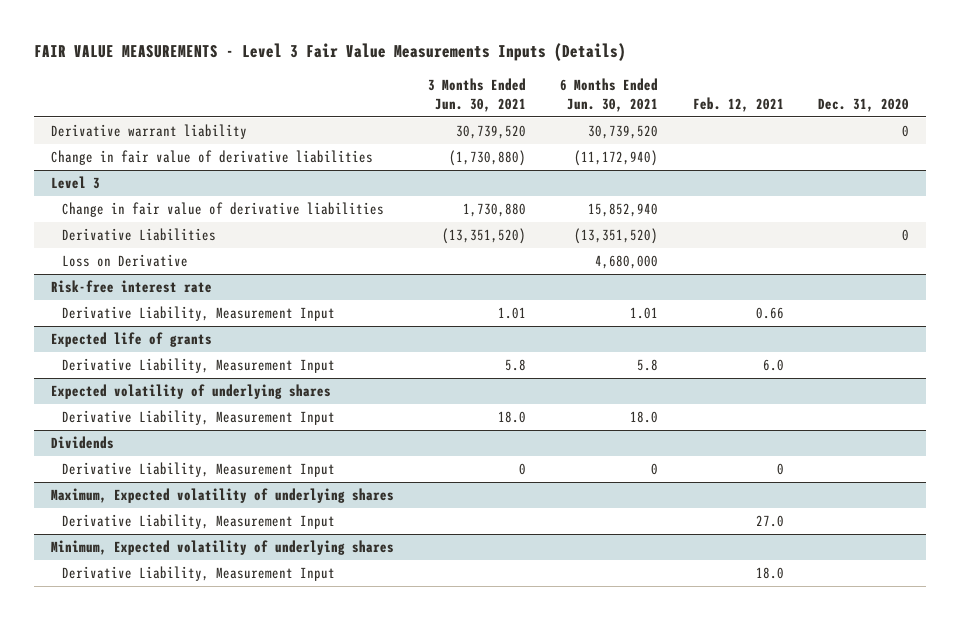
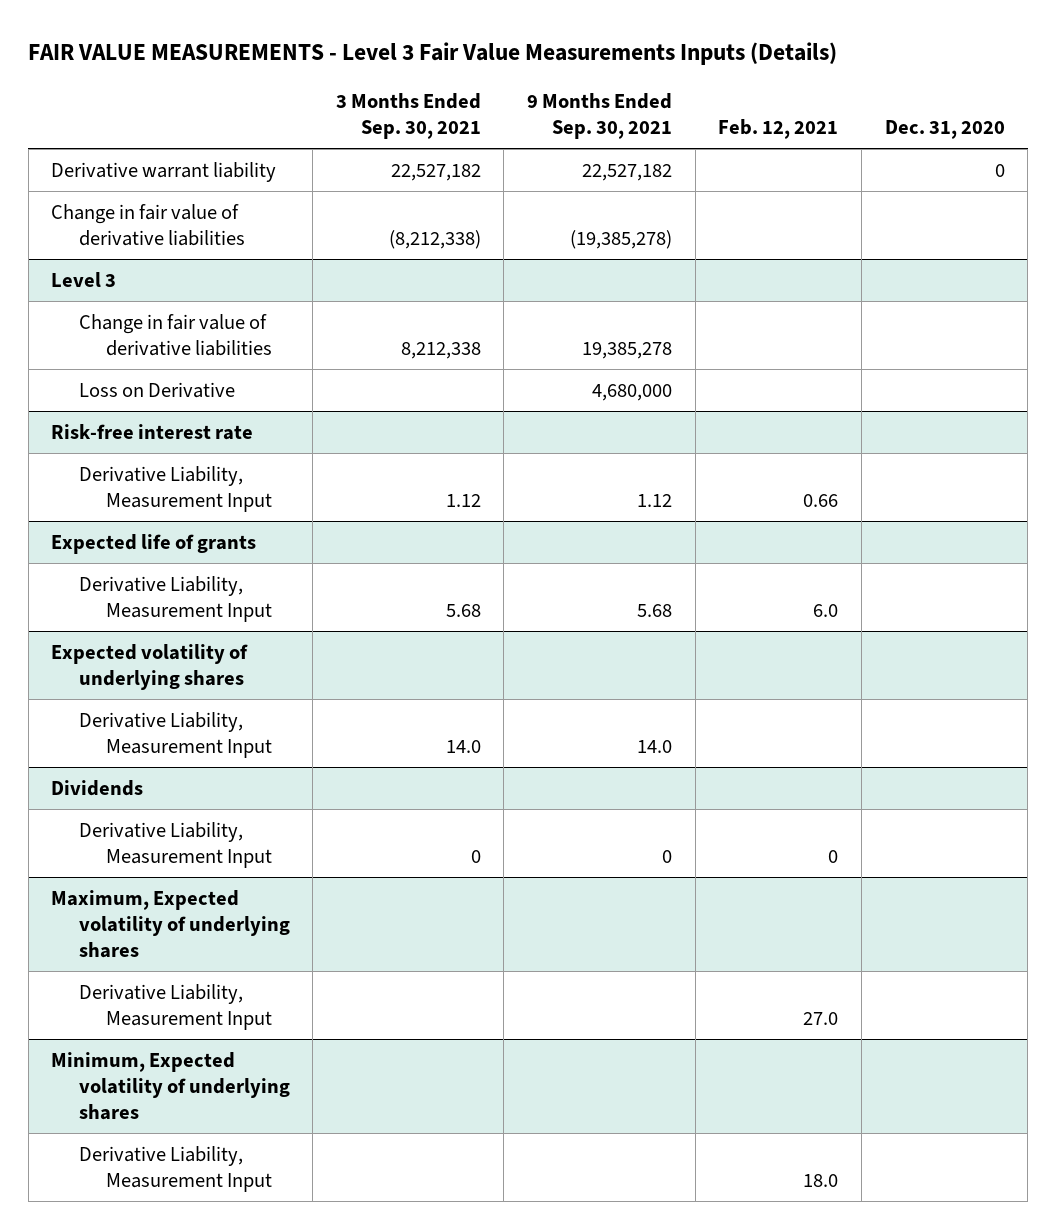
[428,77,527,112] 3 Months Ended Jun. 30, 2021 -> none
[560,77,659,112] 6 Months Ended Jun. 30, 2021 -> none
none -> [335,92,481,139] 3 Months Ended Sep. 30, 2021
none -> [527,92,673,139] 9 Months Ended Sep. 30, 2021
[61,228,216,242] Derivative Liabilities -> none

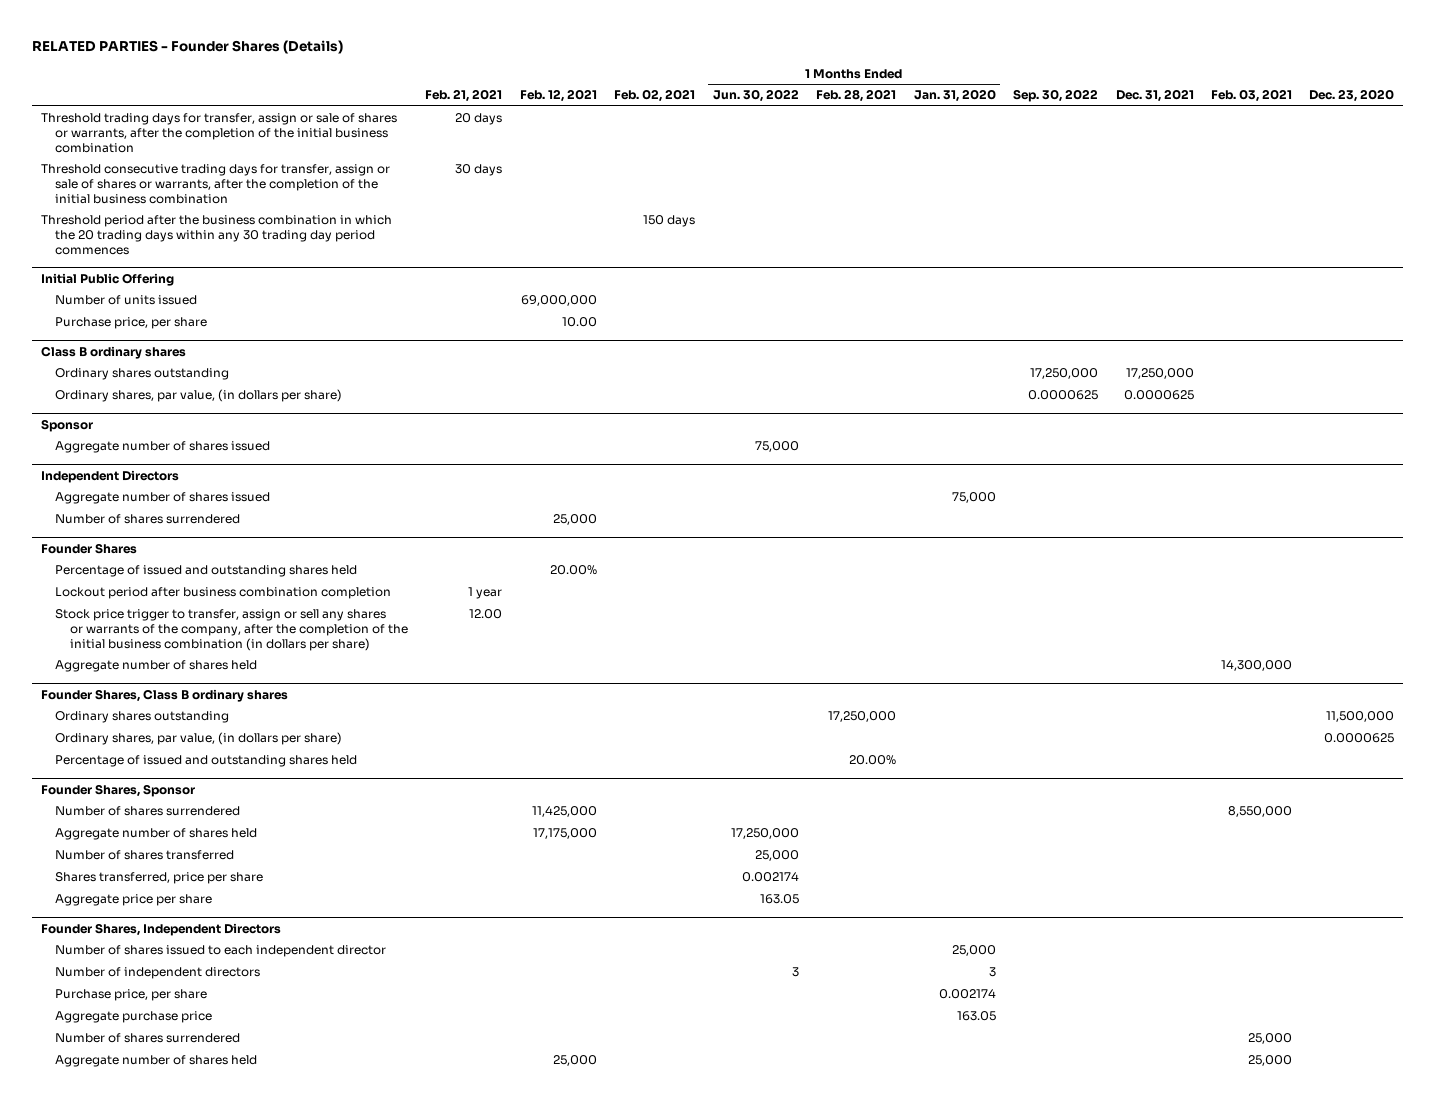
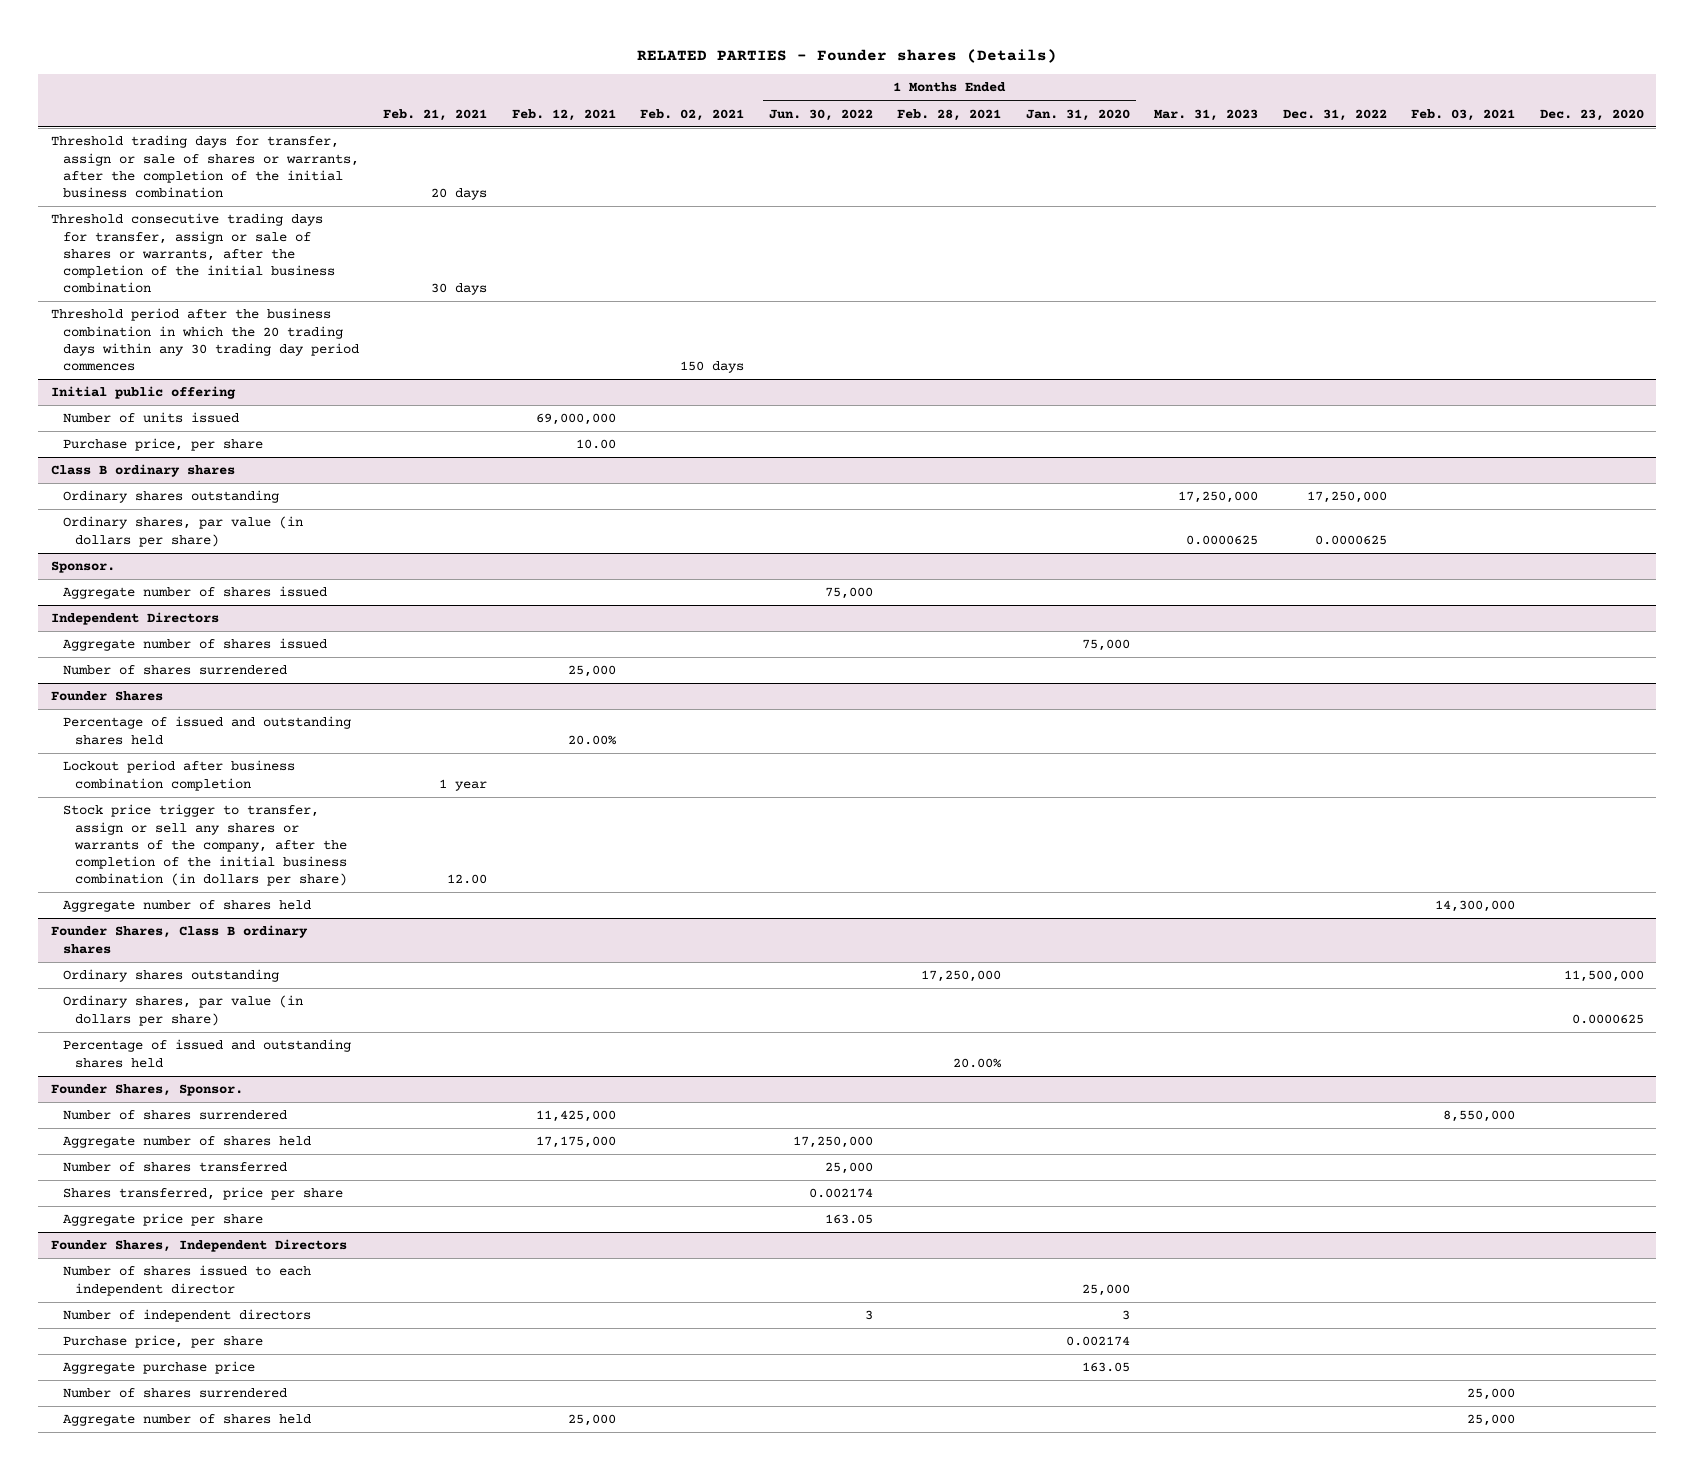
[32,39,344,54] RELATED PARTIES - Founder Shares (Details) -> [637,48,1058,63] RELATED PARTIES - Founder shares (Details)
[1013,89,1099,103] Sep. 30, 2022 -> none
[1115,89,1194,103] Dec. 31, 2021 -> none
none -> [1154,108,1259,121] Mar. 31, 2023
none -> [1282,108,1387,121] Dec. 31, 2022
[41,272,175,286] Initial Public Offering -> [50,386,236,400] Initial public offering
[55,389,343,403] Ordinary shares, par value, (in dollars per share) -> [63,516,304,547] Ordinary shares, par value (in dollars per share)
[41,418,94,432] Sponsor -> [50,561,115,574] Sponsor.
[55,732,343,746] Ordinary shares, par value, (in dollars per share) -> [63,995,304,1026] Ordinary shares, par value (in dollars per share)
[41,783,196,797] Founder Shares, Sponsor -> [50,1084,243,1097] Founder Shares, Sponsor.

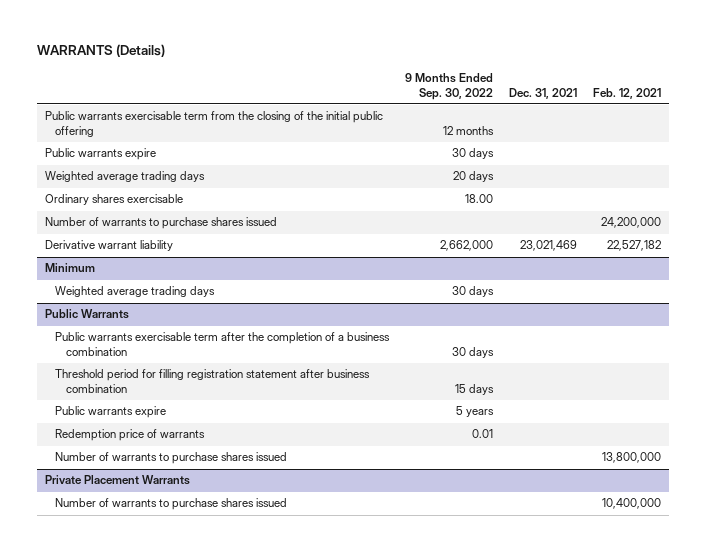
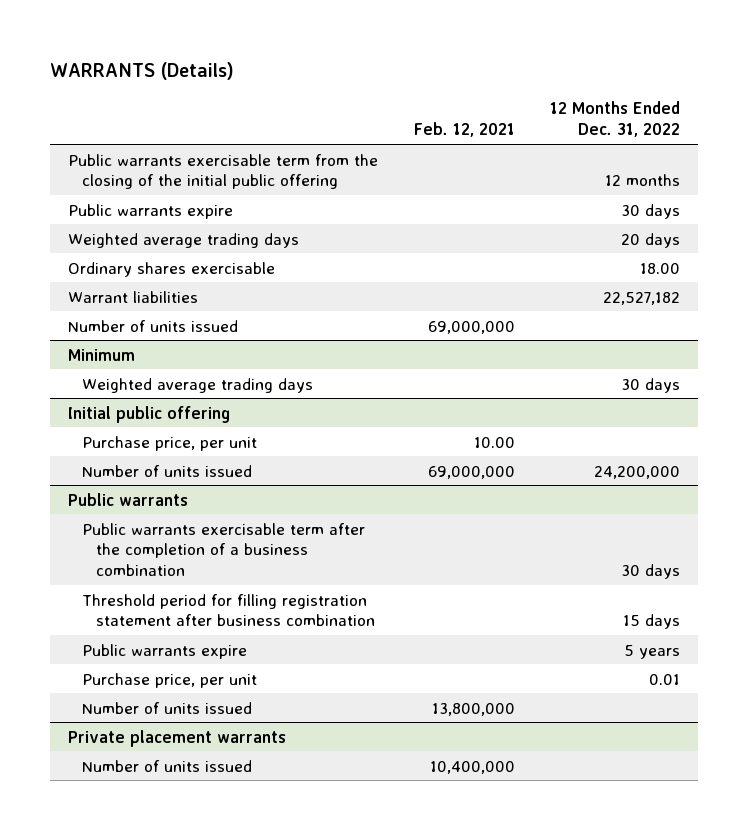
[405,72,494,100] 9 Months Ended Sep. 30, 2022 -> none
[508,87,577,99] Dec. 31, 2021 -> none
none -> [550,101,681,138] 12 Months Ended Dec. 31, 2022
[44,217,277,230] Number of warrants to purchase shares issued -> none
[44,240,173,252] Derivative warrant liability -> none
none -> [67,290,198,303] Warrant liabilities
none -> [67,319,238,332] Number of units issued
none -> [67,405,230,423] Initial public offering
none -> [82,435,258,451] Purchase price, per unit
none -> [82,464,253,477] Number of units issued
[44,309,129,320] Public Warrants -> [67,492,188,506] Public warrants
[55,429,206,442] Redemption price of warrants -> none
[55,498,288,511] Number of warrants to purchase shares issued -> none
none -> [82,672,258,688] Purchase price, per unit
[55,452,288,465] Number of warrants to purchase shares issued -> [82,701,253,714] Number of units issued
[44,475,190,486] Private Placement Warrants -> [67,729,286,747] Private placement warrants
none -> [82,759,253,772] Number of units issued

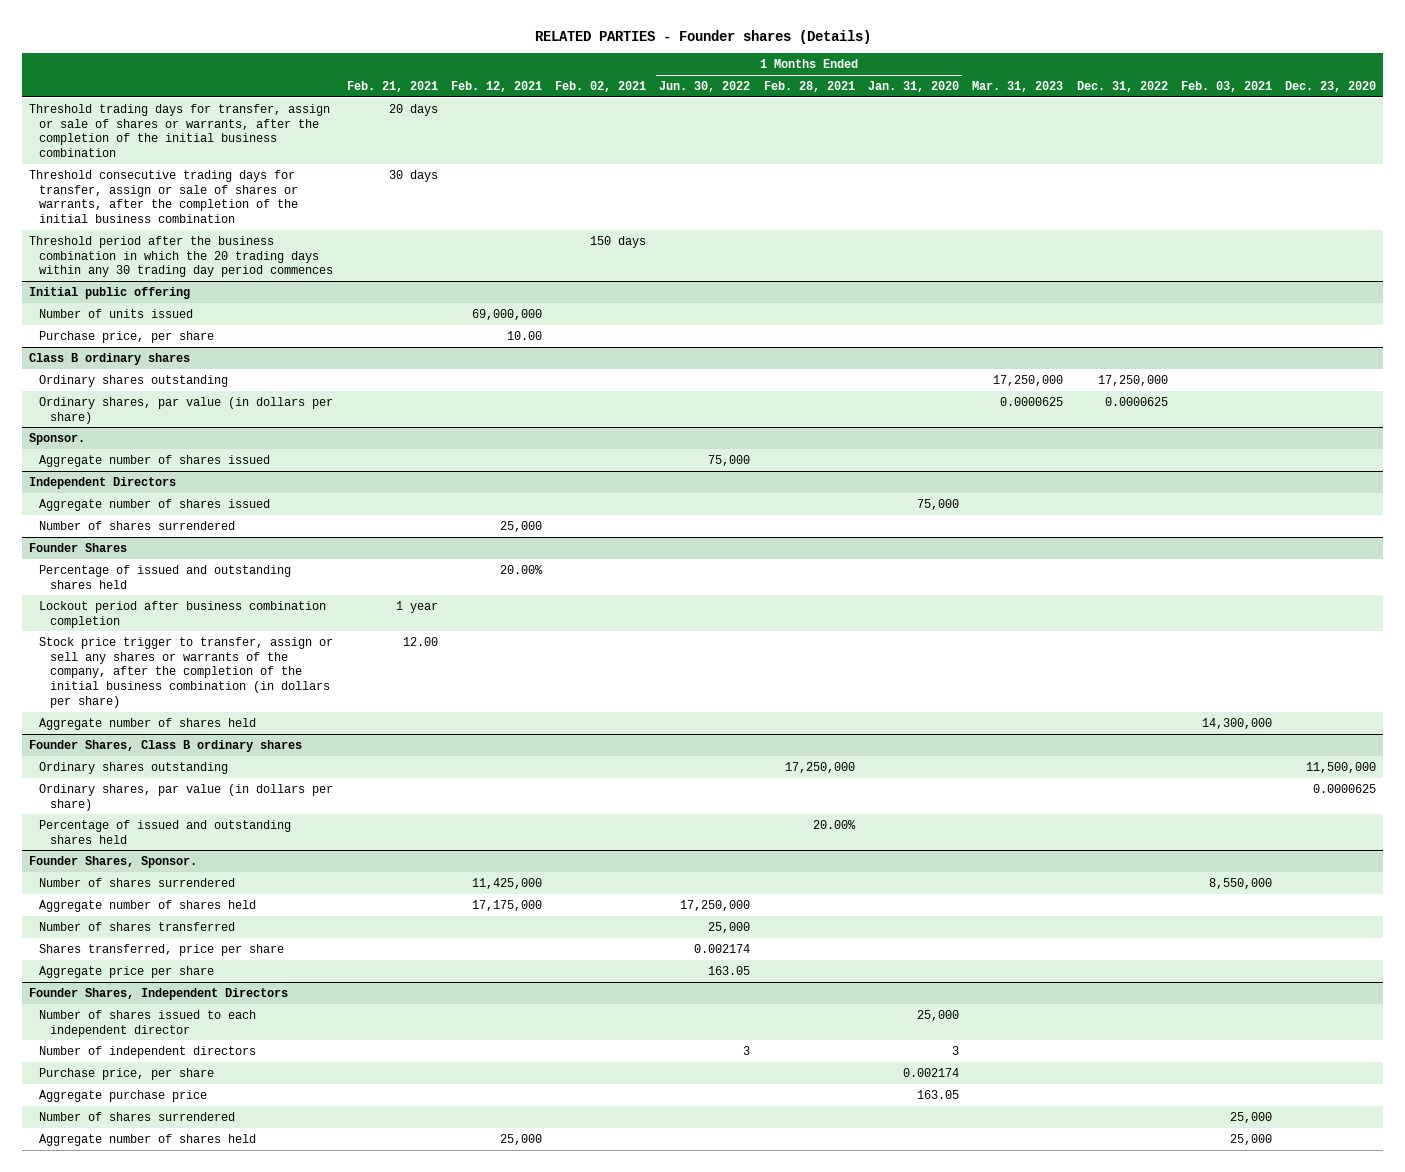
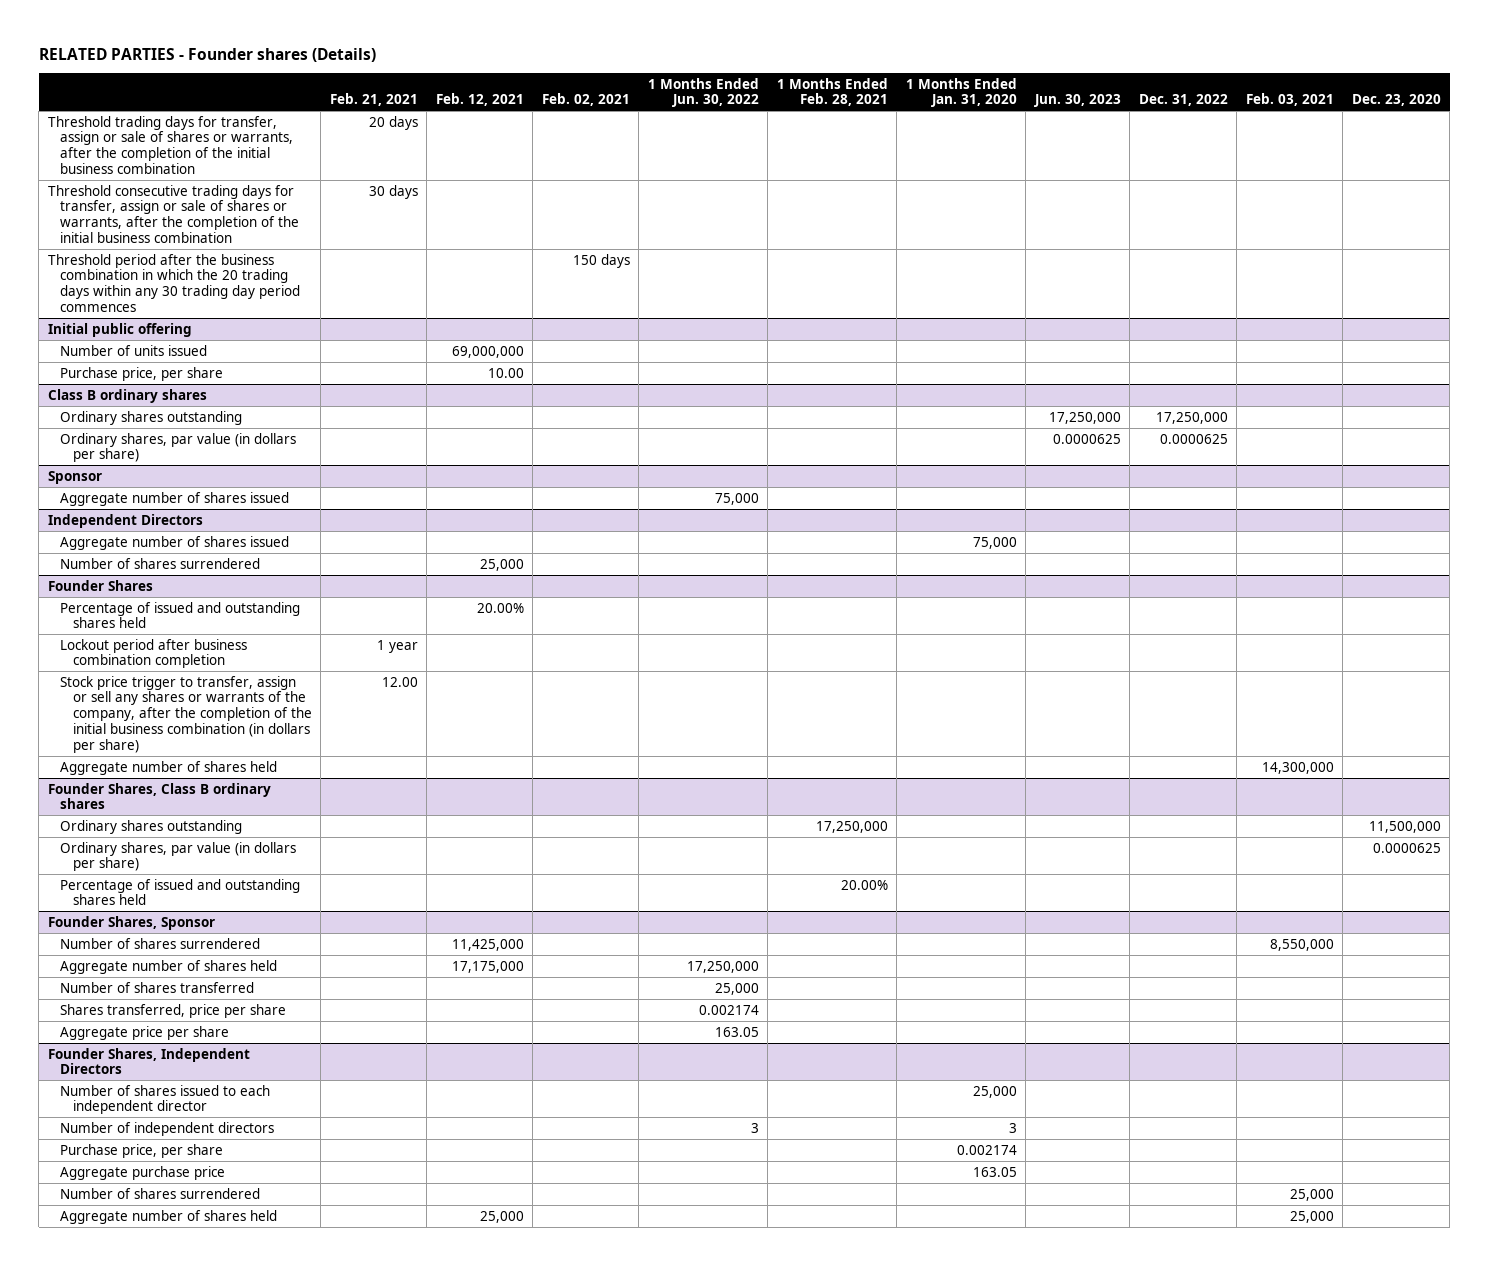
[972,80,1064,92] Mar. 31, 2023 -> none
none -> [1033,94,1121,108] Jun. 30, 2023
[29,432,86,445] Sponsor. -> [47,470,102,484] Sponsor
[29,855,198,868] Founder Shares, Sponsor. -> [47,915,215,930] Founder Shares, Sponsor

